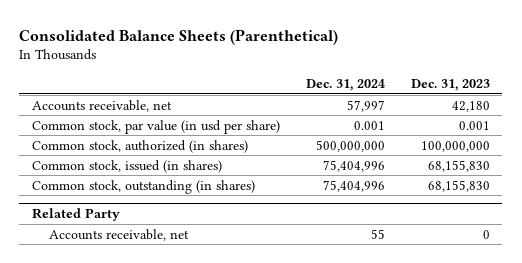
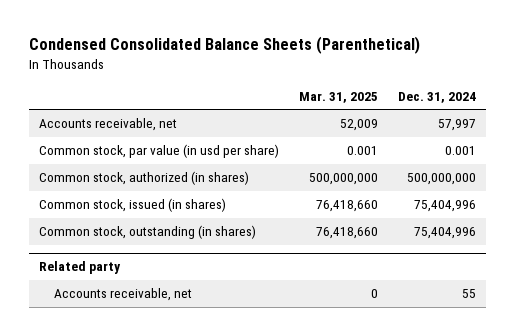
[19,28,339,45] Consolidated Balance Sheets (Parenthetical) -> [28,36,420,55] Condensed Consolidated Balance Sheets (Parenthetical)
[410,78,490,91] Dec. 31, 2023 -> none
none -> [298,91,378,103] Mar. 31, 2025
[32,207,121,221] Related Party -> [38,261,121,275] Related party

